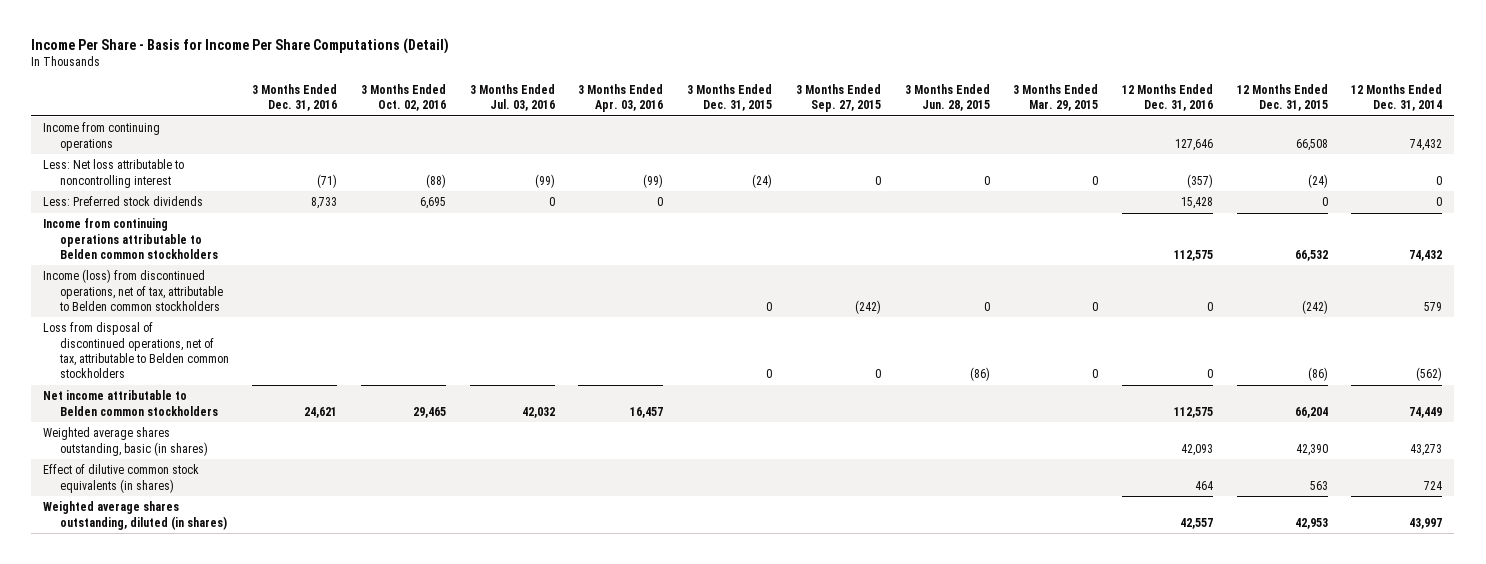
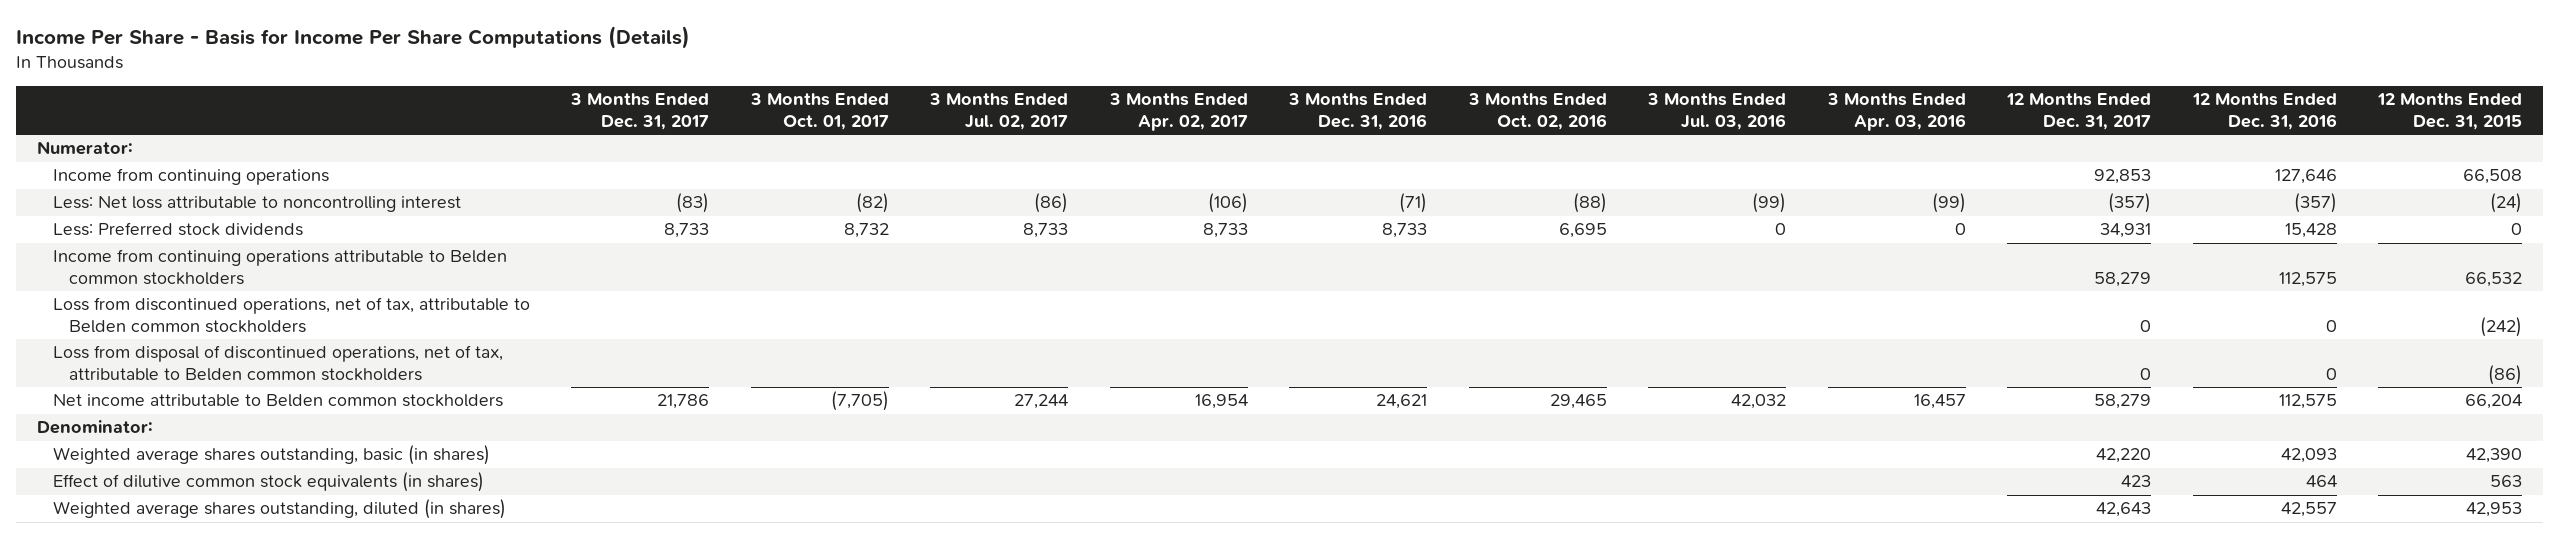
[31,38,450,55] Income Per Share - Basis for Income Per Share Computations (Detail) -> [16,25,691,49] Income Per Share - Basis for Income Per Share Computations (Details)
[687,83,773,112] 3 Months Ended Dec. 31, 2015 -> none
[795,83,881,113] 3 Months Ended Sep. 27, 2015 -> none
[904,83,990,112] 3 Months Ended Jun. 28, 2015 -> none
[1013,83,1099,112] 3 Months Ended Mar. 29, 2015 -> none
[1351,83,1443,112] 12 Months Ended Dec. 31, 2014 -> none
none -> [570,93,710,131] 3 Months Ended Dec. 31, 2017
none -> [749,93,889,131] 3 Months Ended Oct. 01, 2017
none -> [929,93,1069,131] 3 Months Ended Jul. 02, 2017
none -> [1108,93,1248,132] 3 Months Ended Apr. 02, 2017
none -> [2006,93,2152,131] 12 Months Ended Dec. 31, 2017
none -> [37,141,134,156] Numerator:
[43,269,223,311] Income (loss) from discontinued operations, net of tax, attributable to Belden common stockholders -> [52,297,530,334] Loss from discontinued operations, net of tax, attributable to Belden common stockholders
none -> [37,420,154,435] Denominator:

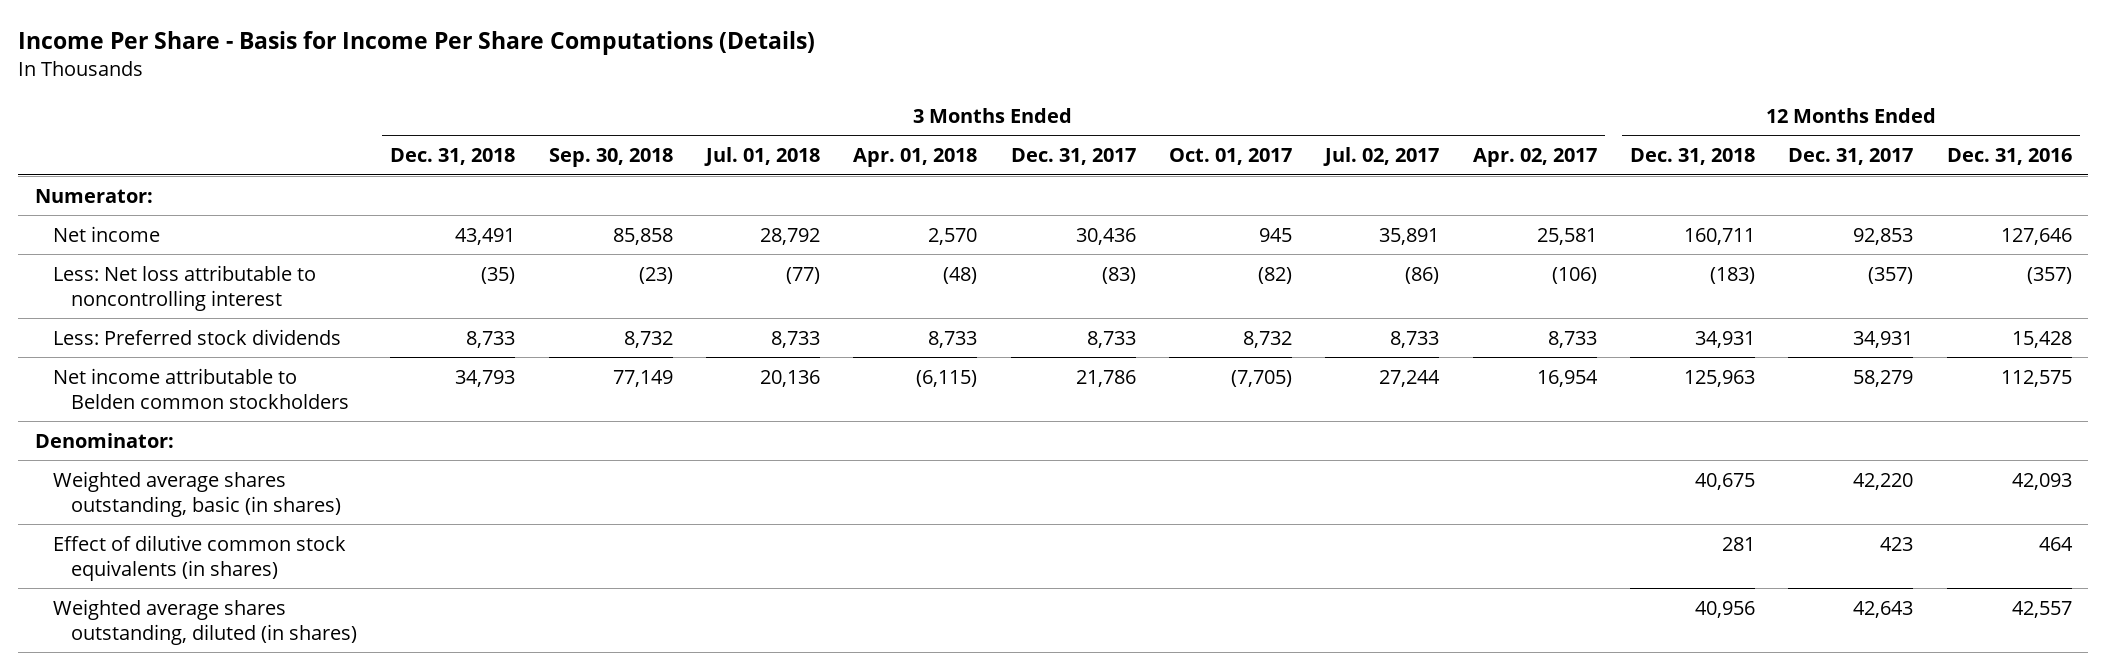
[1288,93,1428,131] 3 Months Ended Dec. 31, 2016 -> none
[1467,93,1607,131] 3 Months Ended Oct. 02, 2016 -> none
[1647,93,1787,131] 3 Months Ended Jul. 03, 2016 -> none
[1826,93,1966,132] 3 Months Ended Apr. 03, 2016 -> none
[2377,93,2523,131] 12 Months Ended Dec. 31, 2015 -> none
none -> [390,148,516,166] Dec. 31, 2018
none -> [548,148,673,168] Sep. 30, 2018
none -> [703,147,820,167] Jul. 01, 2018
none -> [853,148,978,168] Apr. 01, 2018
none -> [1630,148,1756,166] Dec. 31, 2018
[52,168,329,186] Income from continuing operations -> none
none -> [53,225,161,242] Net income
[52,249,507,286] Income from continuing operations attributable to Belden common stockholders -> none
[52,297,530,334] Loss from discontinued operations, net of tax, attributable to Belden common stockholders -> none
[52,345,503,382] Loss from disposal of discontinued operations, net of tax, attributable to Belden common stockholders -> none

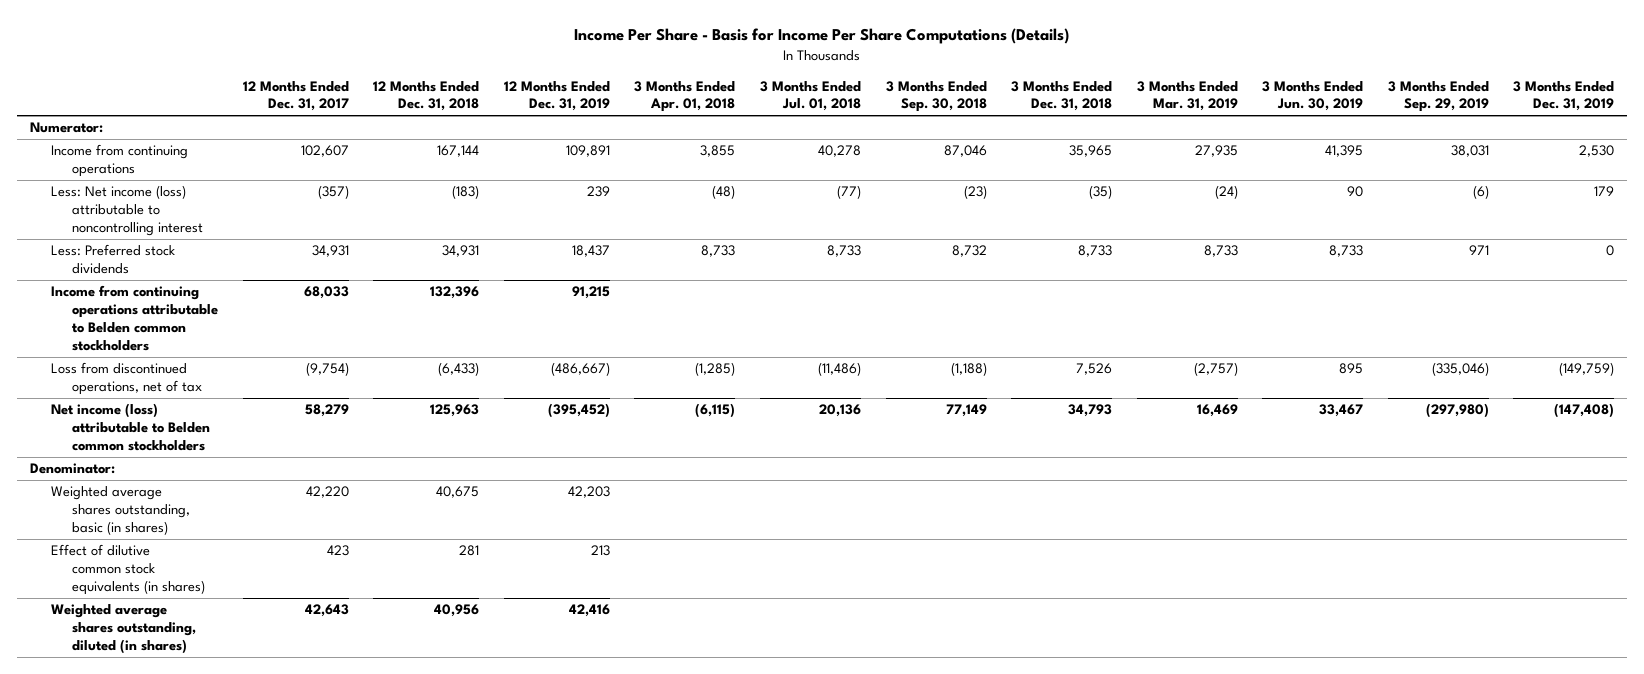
[1010,148,1136,166] Dec. 31, 2017 -> none
[1169,148,1293,166] Oct. 01, 2017 -> none
[1323,147,1440,167] Jul. 02, 2017 -> none
[1472,148,1597,168] Apr. 02, 2017 -> none
[1946,148,2072,166] Dec. 31, 2016 -> none
none -> [503,80,610,112] 12 Months Ended Dec. 31, 2019
none -> [1136,80,1238,112] 3 Months Ended Mar. 31, 2019
none -> [1262,80,1364,112] 3 Months Ended Jun. 30, 2019
none -> [1387,80,1489,113] 3 Months Ended Sep. 29, 2019
none -> [1513,80,1615,112] 3 Months Ended Dec. 31, 2019
[53,225,161,242] Net income -> none
none -> [50,144,188,178] Income from continuing operations
[53,264,317,311] Less: Net loss attributable to noncontrolling interest -> [50,185,204,237] Less: Net income (loss) attributable to noncontrolling interest
none -> [50,285,219,352] Income from continuing operations attributable to Belden common stockholders
none -> [50,362,203,396] Loss from discontinued operations, net of tax
[53,367,349,409] Net income attributable to Belden common stockholders -> [50,403,211,452] Net income (loss) attributable to Belden common stockholders

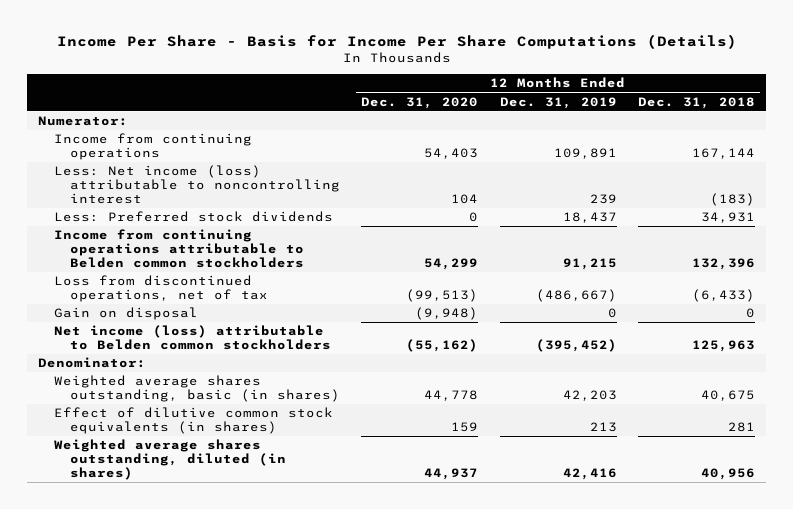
[242,80,349,112] 12 Months Ended Dec. 31, 2017 -> none
[634,80,736,113] 3 Months Ended Apr. 01, 2018 -> none
[759,80,861,112] 3 Months Ended Jul. 01, 2018 -> none
[885,80,987,113] 3 Months Ended Sep. 30, 2018 -> none
[1011,80,1113,112] 3 Months Ended Dec. 31, 2018 -> none
[1136,80,1238,112] 3 Months Ended Mar. 31, 2019 -> none
[1262,80,1364,112] 3 Months Ended Jun. 30, 2019 -> none
[1387,80,1489,113] 3 Months Ended Sep. 29, 2019 -> none
[1513,80,1615,112] 3 Months Ended Dec. 31, 2019 -> none
none -> [361,96,479,109] Dec. 31, 2020
none -> [54,307,199,321] Gain on disposal

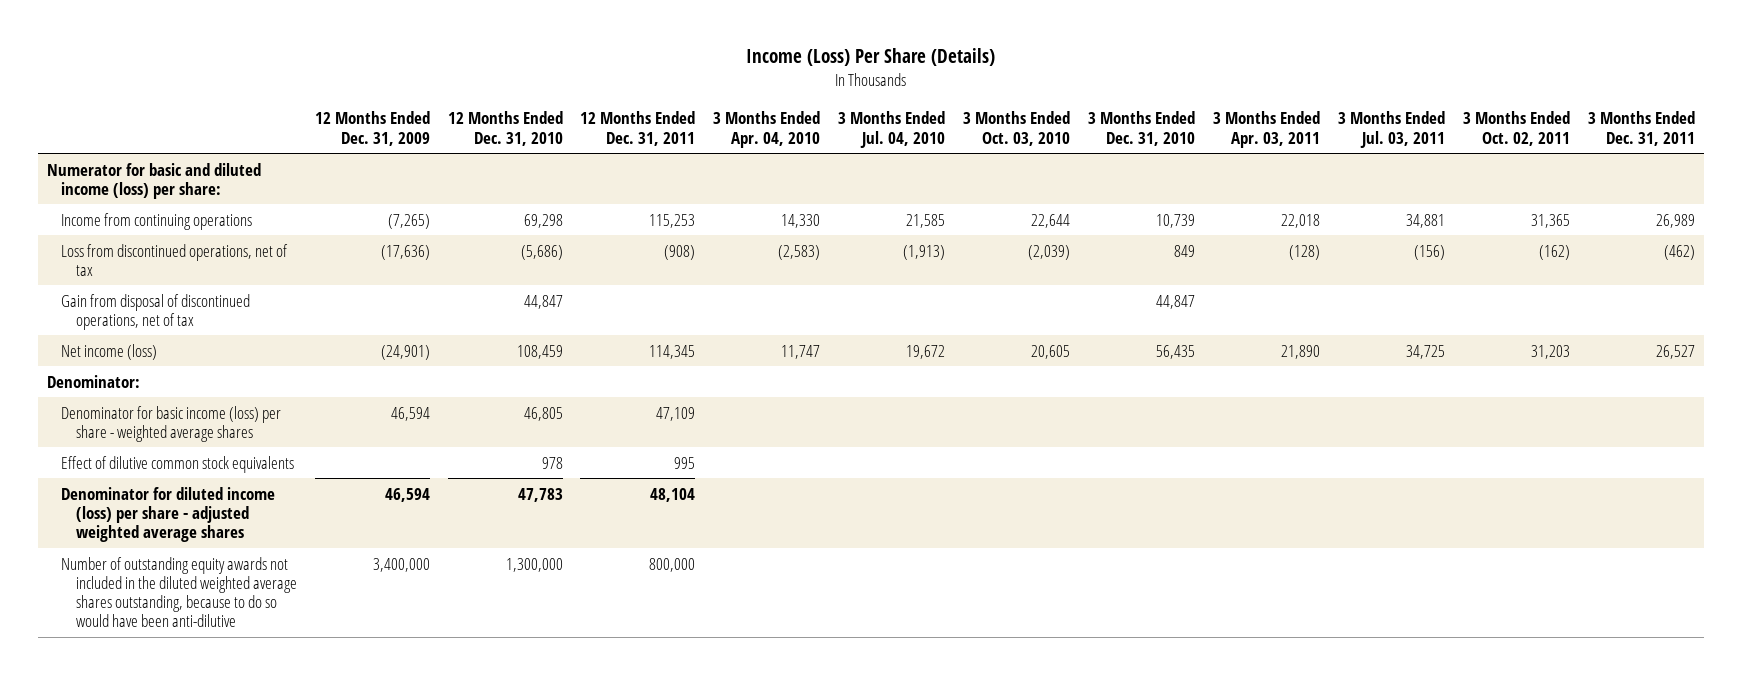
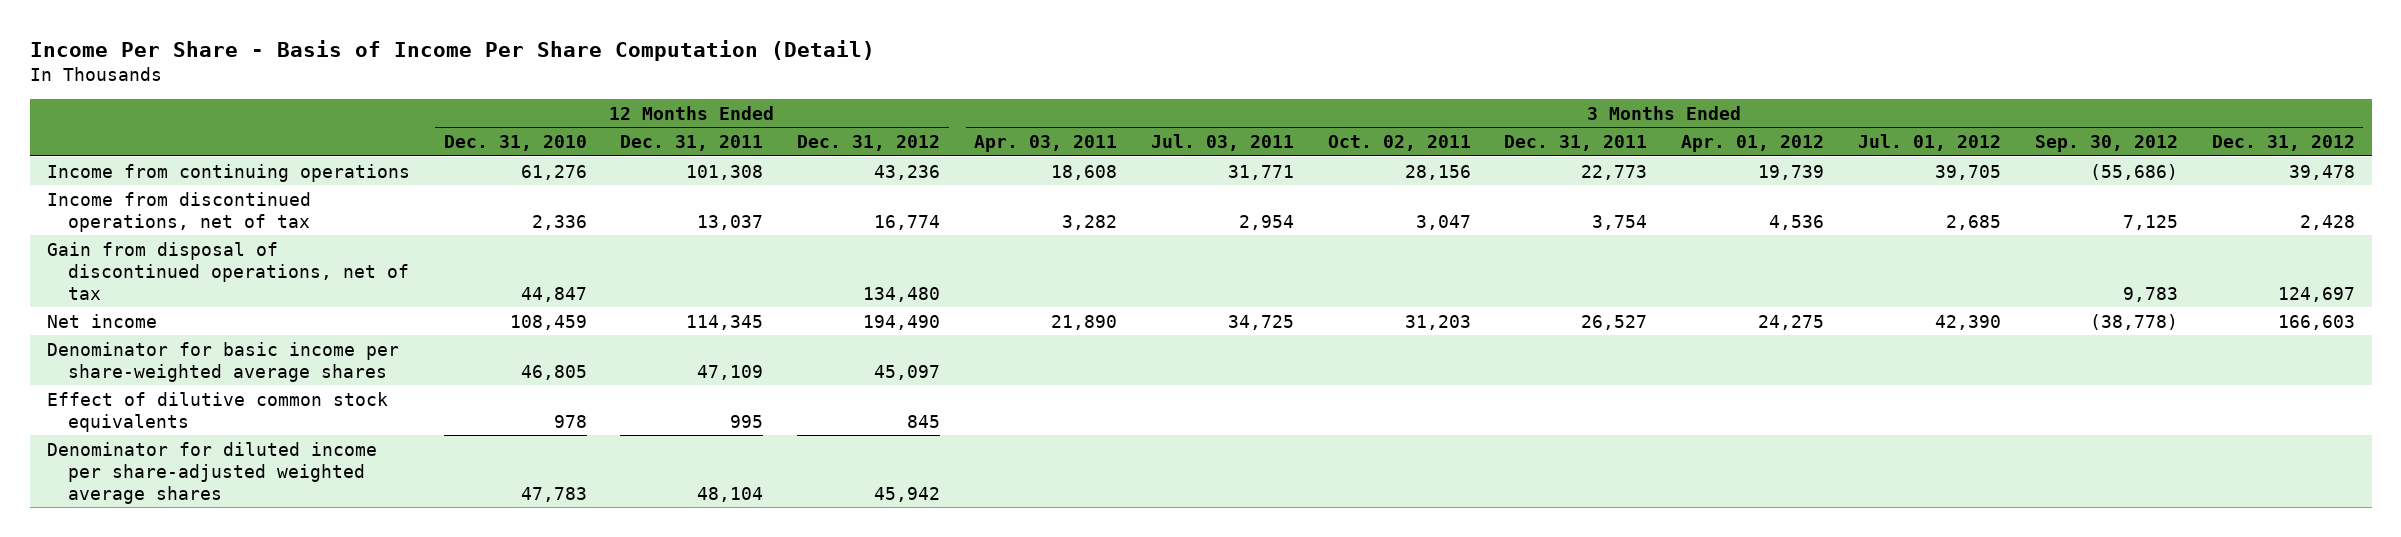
[745,48,995,67] Income (Loss) Per Share (Details) -> [29,40,875,62] Income Per Share - Basis of Income Per Share Computation (Detail)
[314,111,430,146] 12 Months Ended Dec. 31, 2009 -> none
[713,111,821,148] 3 Months Ended Apr. 04, 2010 -> none
[838,111,946,148] 3 Months Ended Jul. 04, 2010 -> none
[963,111,1071,146] 3 Months Ended Oct. 03, 2010 -> none
[1088,111,1196,146] 3 Months Ended Dec. 31, 2010 -> none
none -> [797,134,941,151] Dec. 31, 2012
none -> [1681,134,1825,152] Apr. 01, 2012
none -> [1858,133,2002,151] Jul. 01, 2012
none -> [2034,134,2178,152] Sep. 30, 2012
none -> [2211,134,2355,151] Dec. 31, 2012
[46,162,261,199] Numerator for basic and diluted income (loss) per share: -> none
[523,213,563,228] 69,298 -> [520,164,587,180] 61,276
[649,213,696,228] 115,253 -> [686,164,764,180] 101,308
[1281,213,1321,228] 22,018 -> [1050,164,1117,180] 18,608
[1406,213,1446,228] 34,881 -> [1227,164,1294,180] 31,771
[1531,213,1571,228] 31,365 -> [1404,164,1471,180] 28,156
[1656,213,1696,228] 26,989 -> [1581,164,1648,180] 22,773
[61,243,289,276] Loss from discontinued operations, net of tax -> [46,191,311,232] Income from discontinued operations, net of tax
[520,244,563,260] (5,686) -> [531,214,587,230] 2,336
[664,244,696,260] (908) -> [697,214,764,230] 13,037
[1289,244,1321,260] (128) -> [1061,214,1117,230] 3,282
[1414,244,1446,260] (156) -> [1238,214,1294,230] 2,954
[1539,244,1571,260] (162) -> [1415,214,1471,230] 3,047
[1664,244,1696,260] (462) -> [1592,214,1648,230] 3,754
[46,374,140,388] Denominator: -> none
[61,343,158,360] Net income (loss) -> [46,313,157,328] Net income
[61,405,282,442] Denominator for basic income (loss) per share - weighted average shares -> [46,341,399,382] Denominator for basic income per share-weighted average shares
[61,556,297,628] Number of outstanding equity awards not included in the diluted weighted average shares outstanding, because to do so would have been anti-dilutive -> none
[61,486,276,543] Denominator for diluted income (loss) per share - adjusted weighted average shares -> [46,441,377,504] Denominator for diluted income per share-adjusted weighted average shares

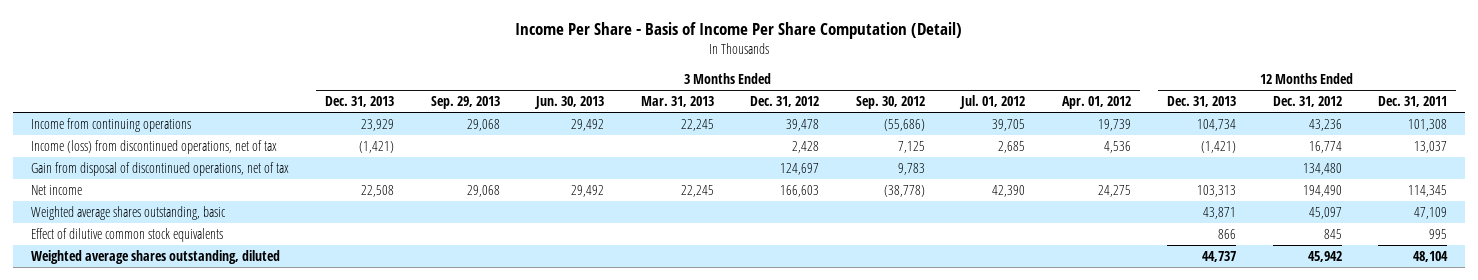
[443,134,587,151] Dec. 31, 2010 -> none
[973,134,1117,152] Apr. 03, 2011 -> none
[1150,133,1294,151] Jul. 03, 2011 -> none
[1327,134,1471,151] Oct. 02, 2011 -> none
[1504,134,1648,151] Dec. 31, 2011 -> none
none -> [325,96,395,108] Dec. 31, 2013
none -> [430,96,500,110] Sep. 29, 2013
none -> [534,96,605,110] Jun. 30, 2013
none -> [640,96,714,108] Mar. 31, 2013
none -> [1167,96,1237,108] Dec. 31, 2013
[46,191,311,232] Income from discontinued operations, net of tax -> [30,140,277,155] Income (loss) from discontinued operations, net of tax
[46,341,399,382] Denominator for basic income per share-weighted average shares -> [30,206,226,221] Weighted average shares outstanding, basic
[46,441,377,504] Denominator for diluted income per share-adjusted weighted average shares -> [30,250,280,265] Weighted average shares outstanding, diluted

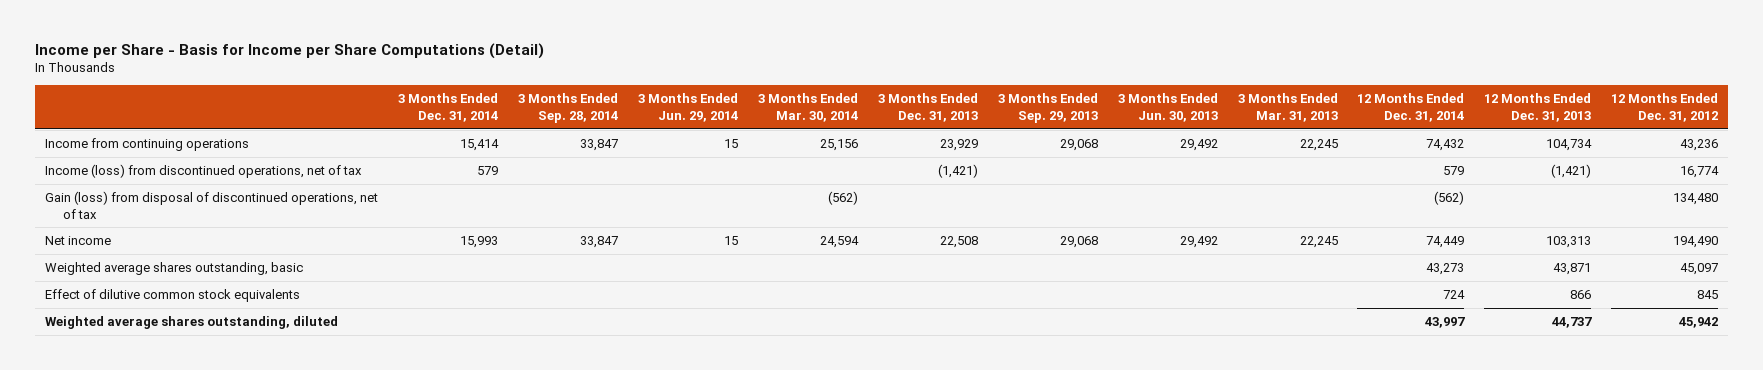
[515,21,963,39] Income Per Share - Basis of Income Per Share Computation (Detail) -> [34,42,544,59] Income per Share - Basis for Income per Share Computations (Detail)
[750,96,820,108] Dec. 31, 2012 -> none
[855,96,925,110] Sep. 30, 2012 -> none
[959,95,1026,110] Jul. 01, 2012 -> none
[1061,96,1131,110] Apr. 01, 2012 -> none
[1378,96,1448,108] Dec. 31, 2011 -> none
none -> [397,93,498,123] 3 Months Ended Dec. 31, 2014
none -> [517,93,618,124] 3 Months Ended Sep. 28, 2014
none -> [637,93,738,123] 3 Months Ended Jun. 29, 2014
none -> [757,93,858,123] 3 Months Ended Mar. 30, 2014
none -> [1357,93,1465,123] 12 Months Ended Dec. 31, 2014
[30,162,289,177] Gain from disposal of discontinued operations, net of tax -> [44,190,378,219] Gain (loss) from disposal of discontinued operations, net of tax

